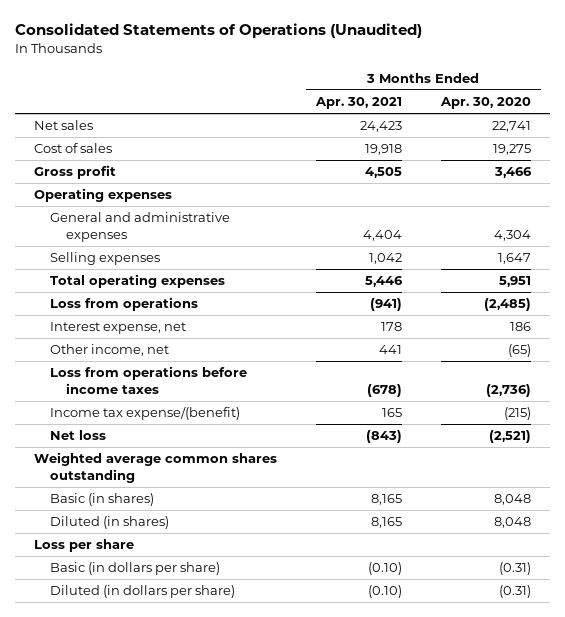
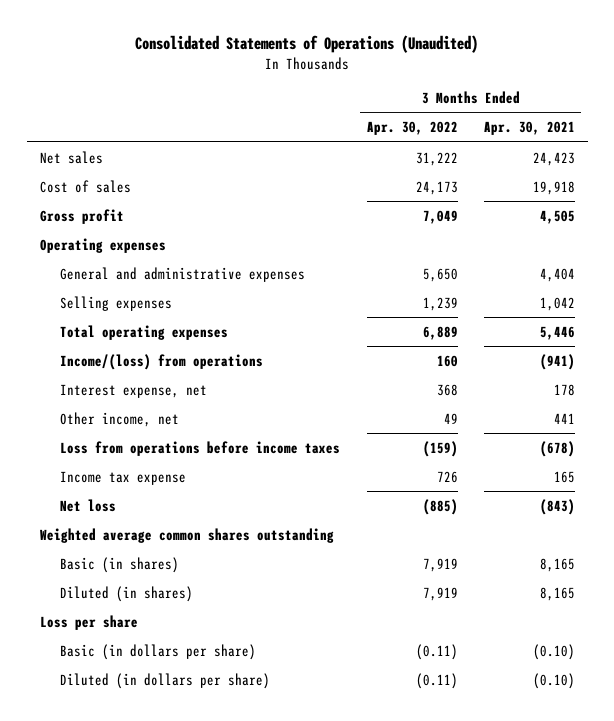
[439,97,531,110] Apr. 30, 2020 -> none
none -> [366,121,458,136] Apr. 30, 2022
[50,297,199,312] Loss from operations -> [60,353,264,370] Income/(loss) from operations
[50,406,241,421] Income tax expense/(benefit) -> [60,470,187,485] Income tax expense

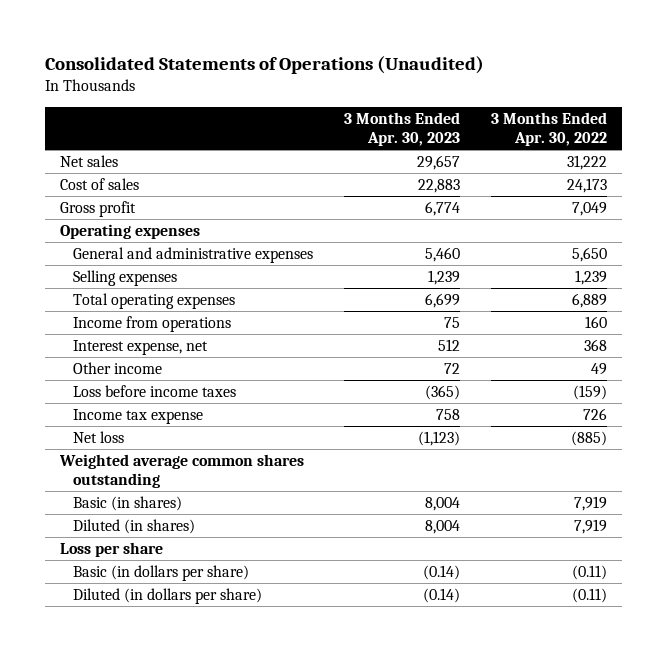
[483,121,575,136] Apr. 30, 2021 -> none
none -> [343,112,460,147] 3 Months Ended Apr. 30, 2023
[60,353,264,370] Income/(loss) from operations -> [73,315,232,332] Income from operations
[60,411,180,427] Other income, net -> [73,361,163,374] Other income
[60,440,341,456] Loss from operations before income taxes -> [73,384,237,397] Loss before income taxes

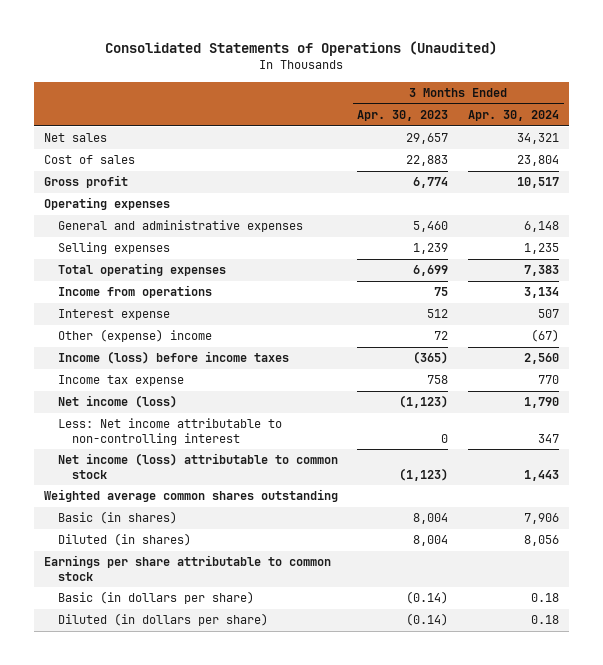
[490,112,607,147] 3 Months Ended Apr. 30, 2022 -> none
none -> [467,110,559,122] Apr. 30, 2024
[73,339,209,355] Interest expense, net -> [57,309,170,321] Interest expense
[73,361,163,374] Other income -> [57,329,212,343] Other (expense) income
[73,384,237,397] Loss before income taxes -> [57,351,289,365] Income (loss) before income taxes
none -> [57,395,177,409] Net income (loss)
none -> [57,418,282,445] Less: Net income attributable to non-controlling interest
[73,430,125,443] Net loss -> [57,453,338,479] Net income (loss) attributable to common stock
[60,541,164,557] Loss per share -> [43,555,331,581] Earnings per share attributable to common stock

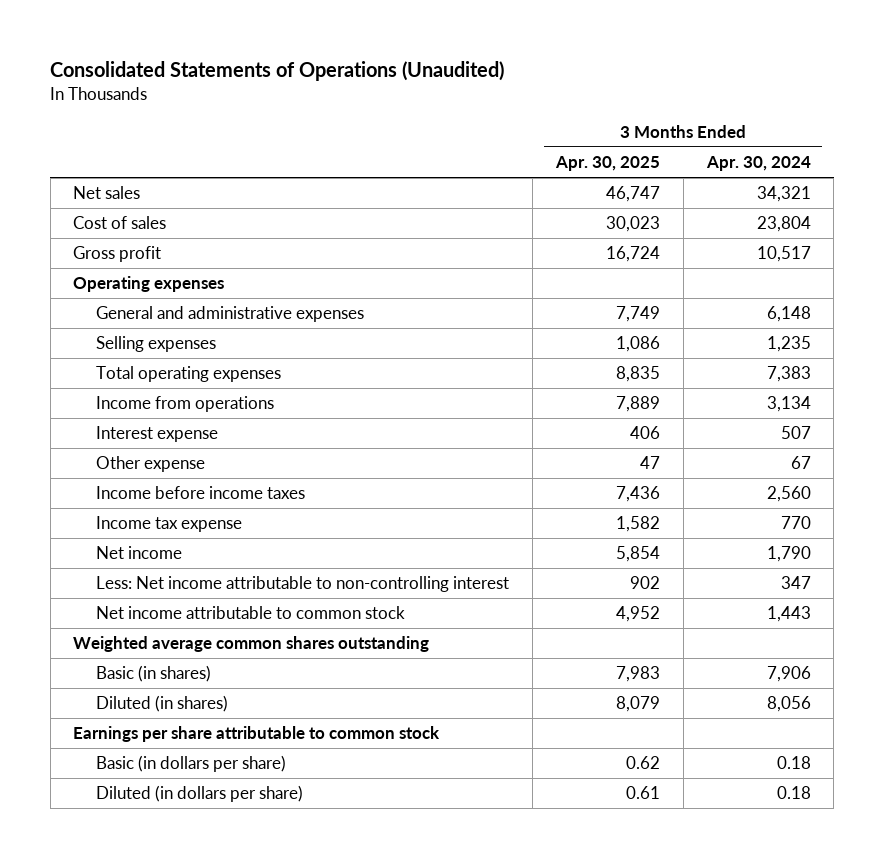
[357,110,449,122] Apr. 30, 2023 -> none
none -> [554,156,660,172] Apr. 30, 2025
[57,329,212,343] Other (expense) income -> [96,456,206,473] Other expense
[530,329,559,343] (67) -> [790,456,811,470] 67
[57,351,289,365] Income (loss) before income taxes -> [96,486,306,500] Income before income taxes
[57,395,177,409] Net income (loss) -> [96,546,183,560] Net income
[57,453,338,479] Net income (loss) attributable to common stock -> [96,606,406,620] Net income attributable to common stock

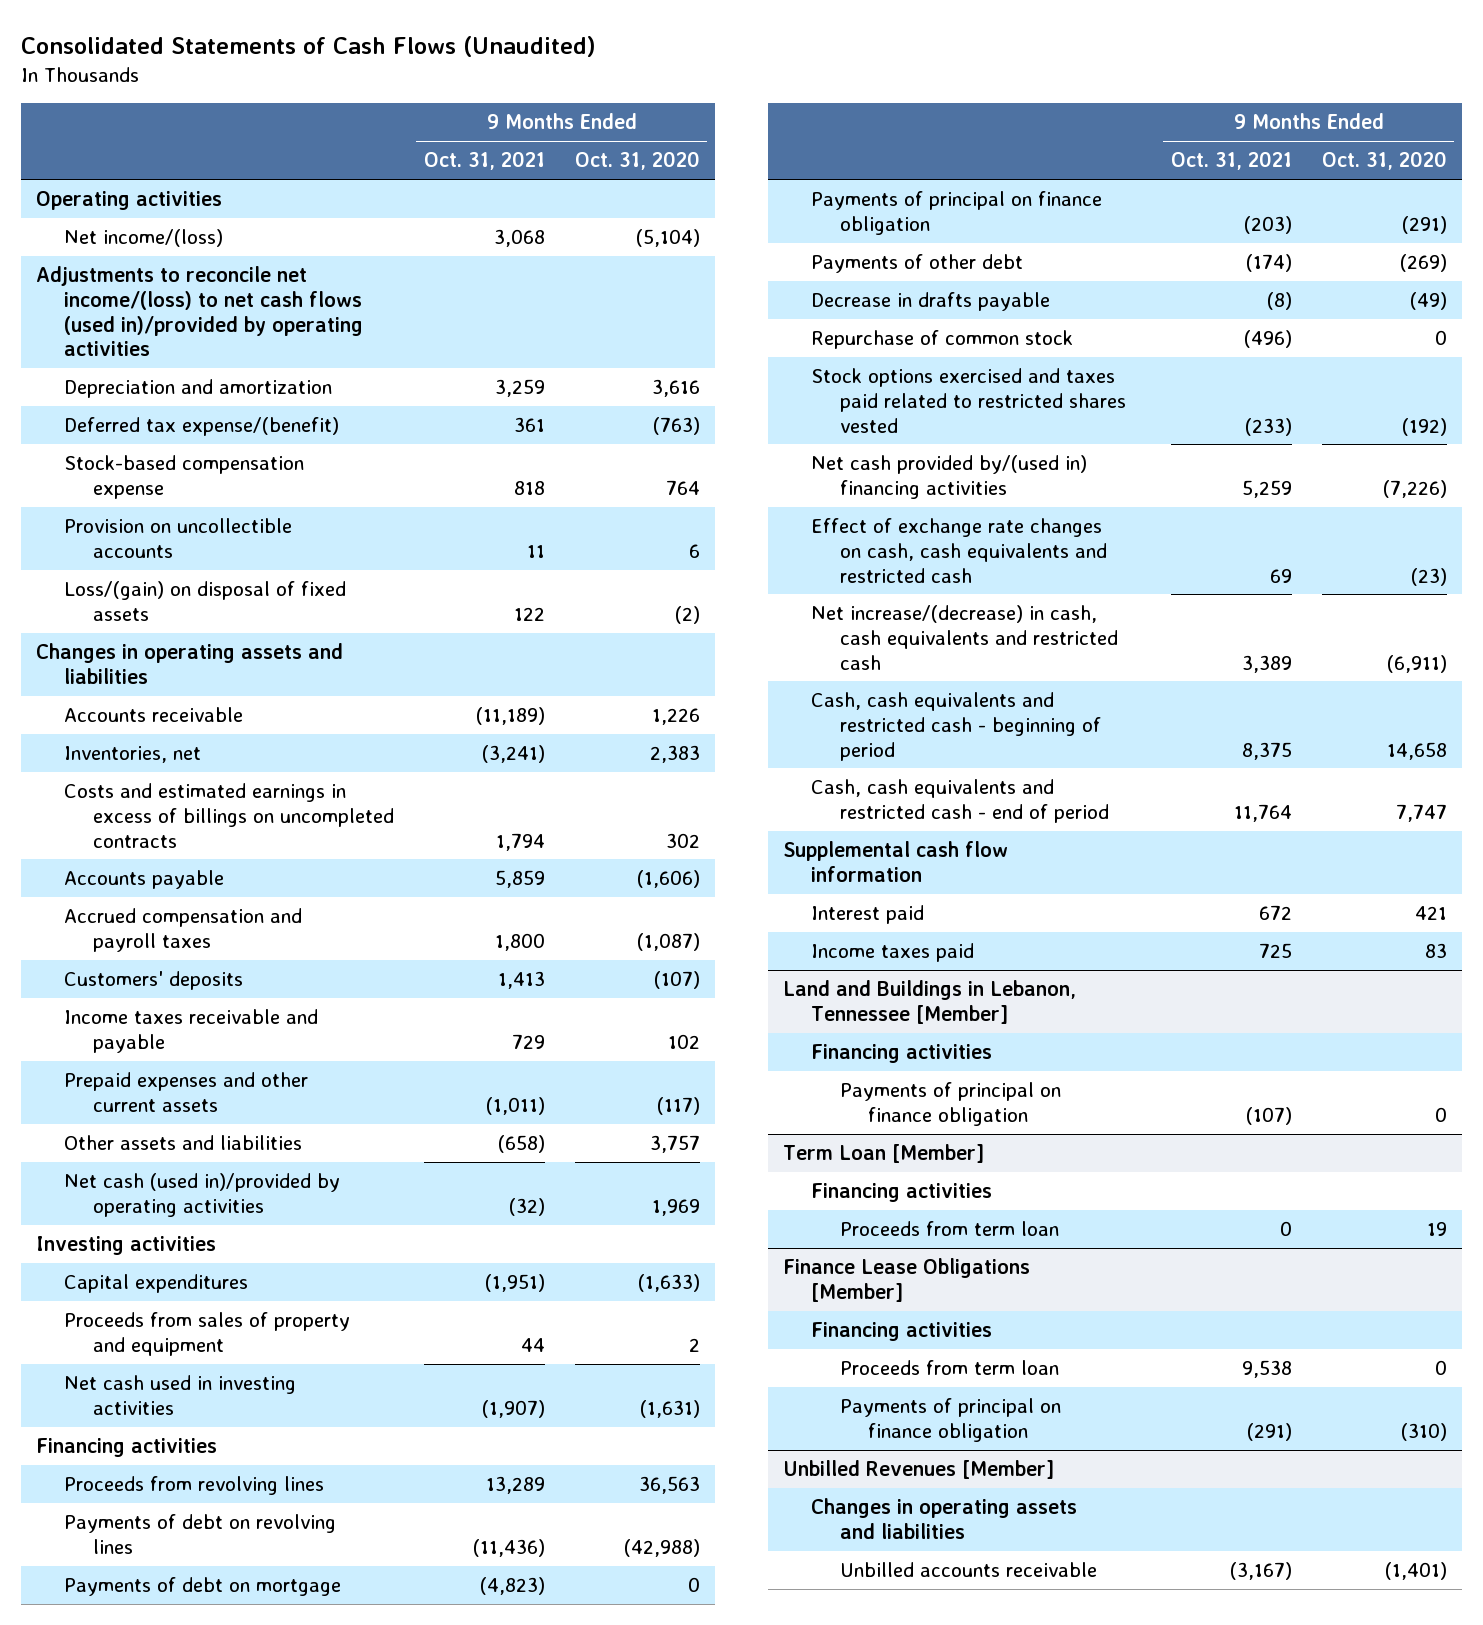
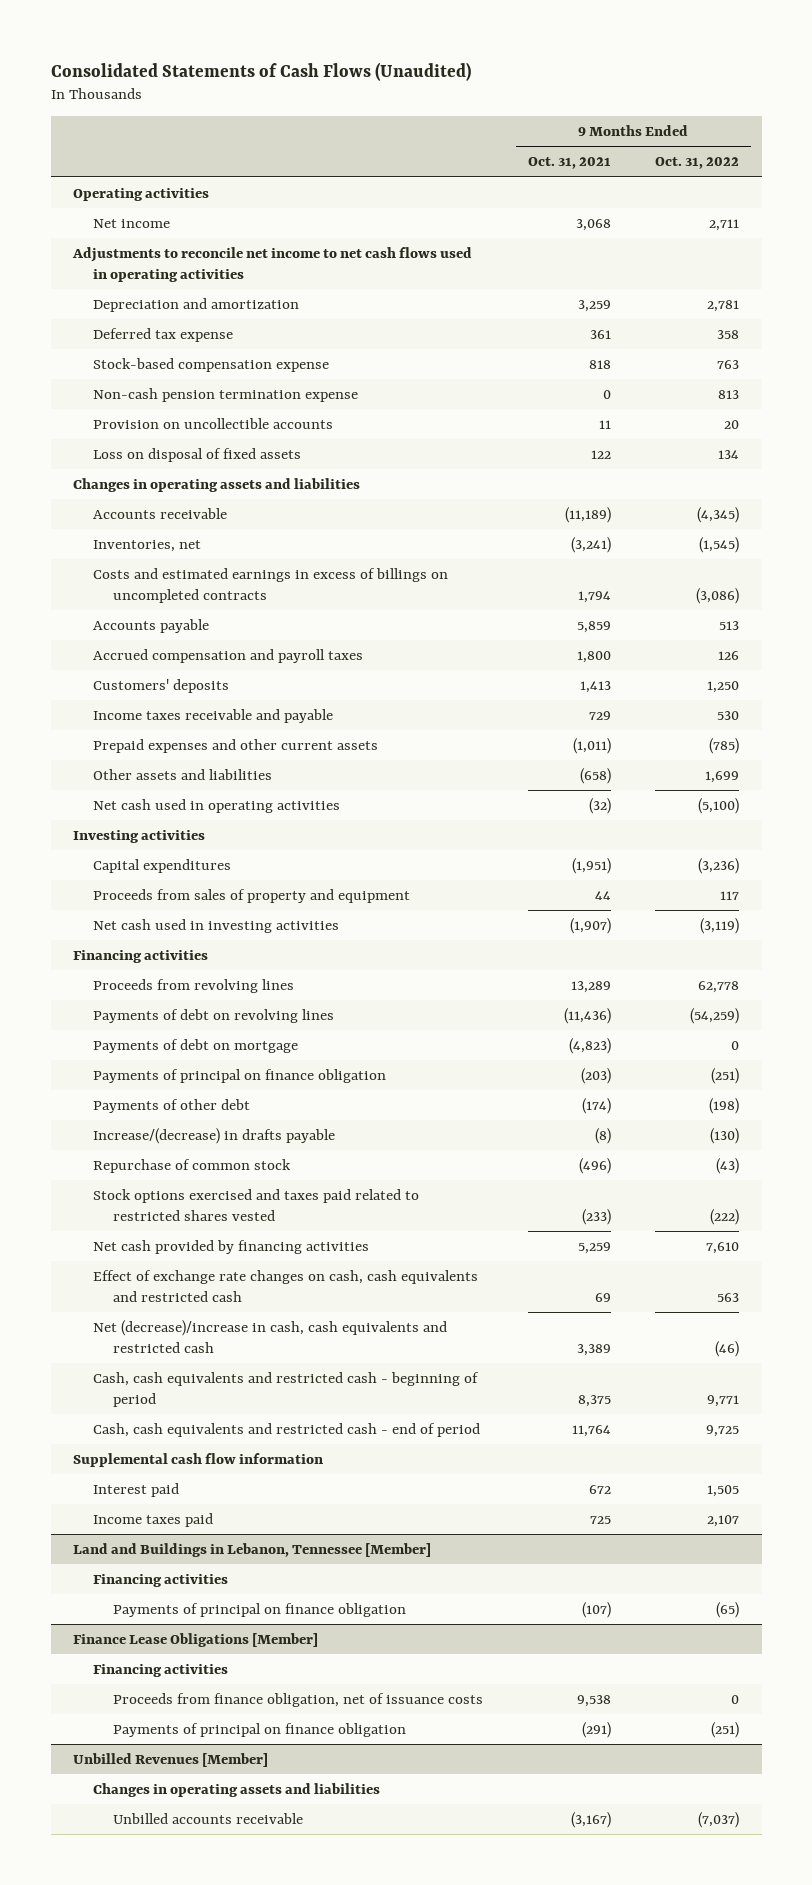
[574,151,700,171] Oct. 31, 2020 -> none
none -> [655,157,740,170] Oct. 31, 2022
[64,229,224,248] Net income/(loss) -> [92,218,170,228] Net income
[35,266,364,357] Adjustments to reconcile net income/(loss) to net cash flows (used in)/provided by operating activities -> [71,246,472,282] Adjustments to reconcile net income to net cash flows used in operating activities
[64,417,340,437] Deferred tax expense/(benefit) -> [92,327,233,342] Deferred tax expense
none -> [92,387,358,402] Non-cash pension termination expense
[64,581,347,621] Loss/(gain) on disposal of fixed assets -> [92,447,301,462] Loss on disposal of fixed assets
[64,1173,341,1217] Net cash (used in)/provided by operating activities -> [92,798,340,813] Net cash used in operating activities
[811,292,1051,312] Decrease in drafts payable -> [92,1127,335,1144] Increase/(decrease) in drafts payable
[811,455,1088,499] Net cash provided by/(used in) financing activities -> [92,1239,369,1254] Net cash provided by financing activities
[811,605,1118,670] Net increase/(decrease) in cash, cash equivalents and restricted cash -> [92,1319,447,1353] Net (decrease)/increase in cash, cash equivalents and restricted cash
[782,1144,984,1164] Term Loan [Member] -> none
[811,1183,993,1203] Financing activities -> none
[839,1221,1059,1237] Proceeds from term loan -> none
[839,1360,1059,1376] Proceeds from term loan -> [112,1692,483,1707] Proceeds from finance obligation, net of issuance costs

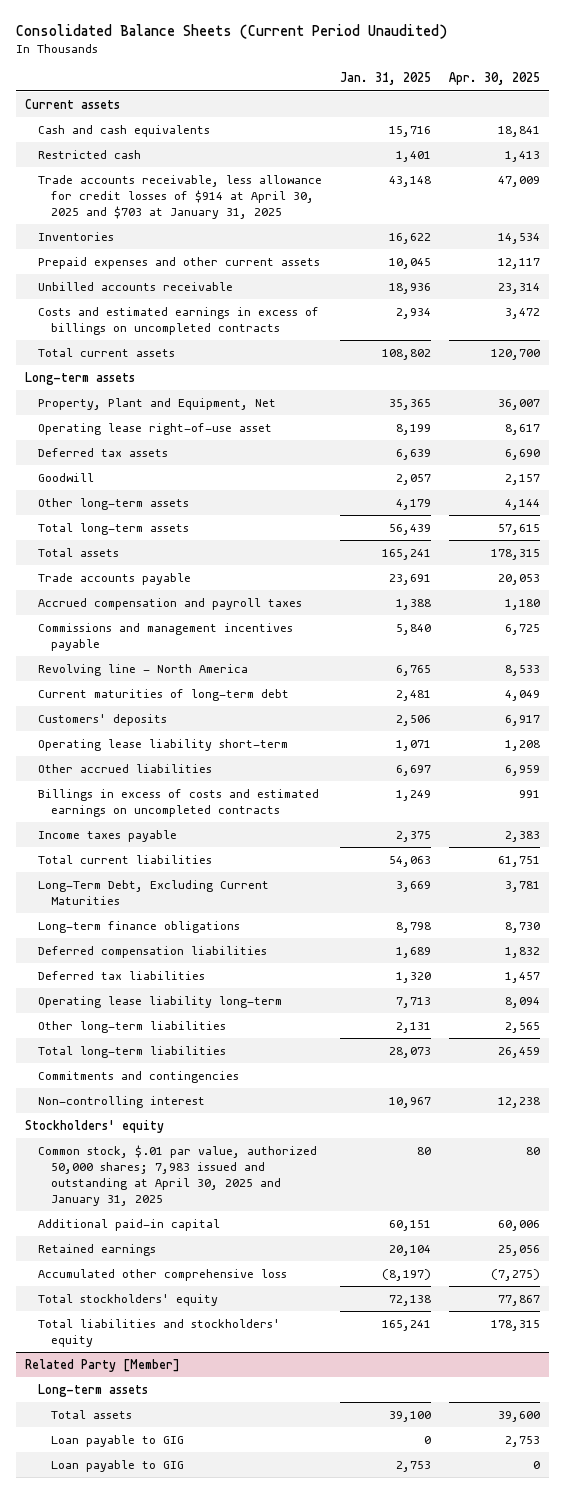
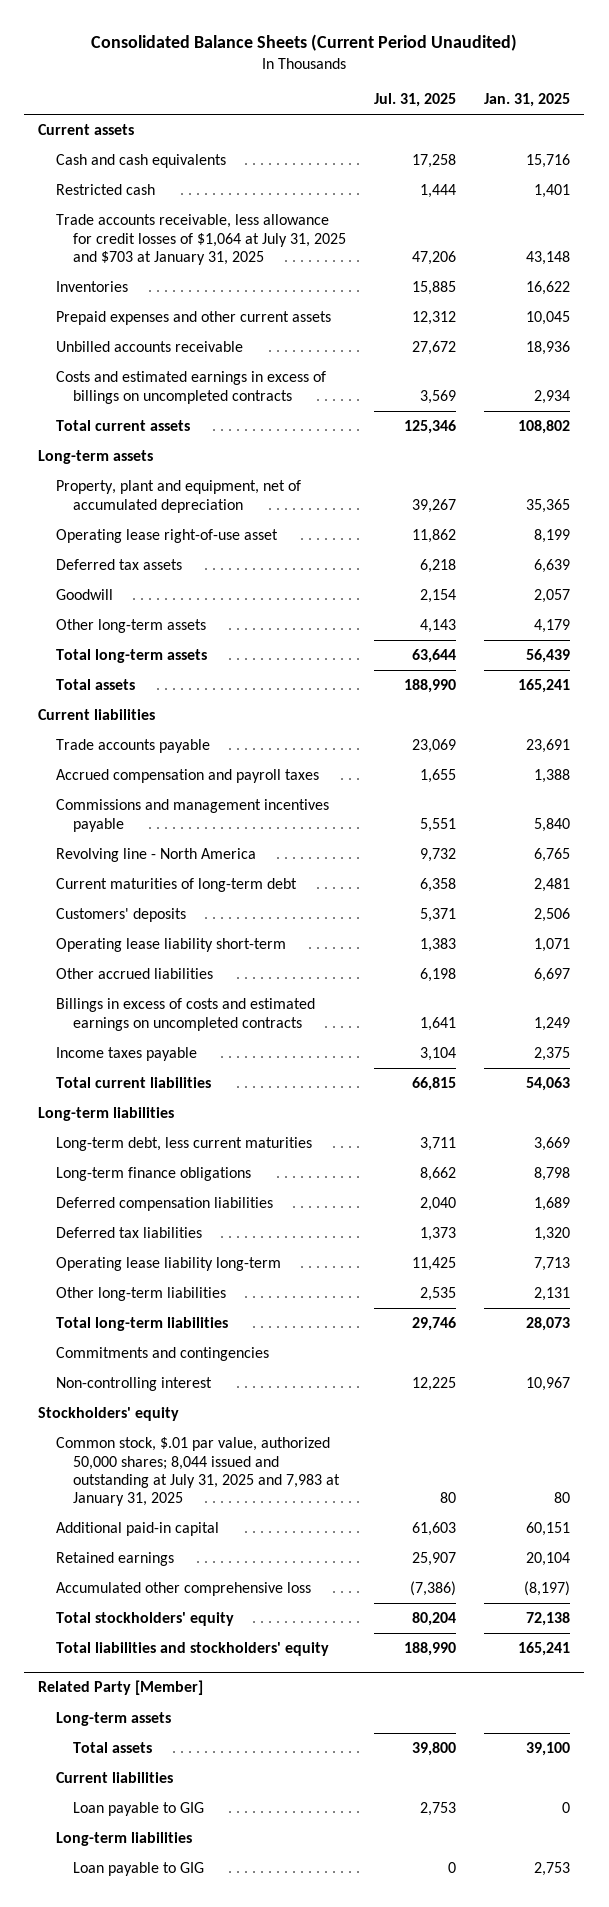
[449,72,541,86] Apr. 30, 2025 -> none
none -> [374,93,457,108] Jul. 31, 2025
[38,174,323,220] Trade accounts receivable, less allowance for credit losses of $914 at April 30, 2025 and $703 at January 31, 2025 -> [55,214,346,265] Trade accounts receivable, less allowance for credit losses of $1,064 at July 31, 2025 and $703 at January 31, 2025
[38,397,277,410] Property, Plant and Equipment, Net -> [55,480,301,513] Property, plant and equipment, net of accumulated depreciation
none -> [38,709,156,721] Current liabilities
none -> [38,1107,175,1122] Long-term liabilities
[38,879,270,905] Long-Term Debt, Excluding Current Maturities -> [55,1137,312,1152] Long-term debt, less current maturities
[38,1144,318,1207] Common stock, $.01 par value, authorized 50,000 shares; 7,983 issued and outstanding at April 30, 2025 and January 31, 2025 -> [55,1437,340,1507] Common stock, $.01 par value, authorized 50,000 shares; 8,044 issued and outstanding at July 31, 2025 and 7,983 at January 31, 2025
none -> [55,1772,173,1784] Current liabilities
none -> [55,1832,192,1847] Long-term liabilities

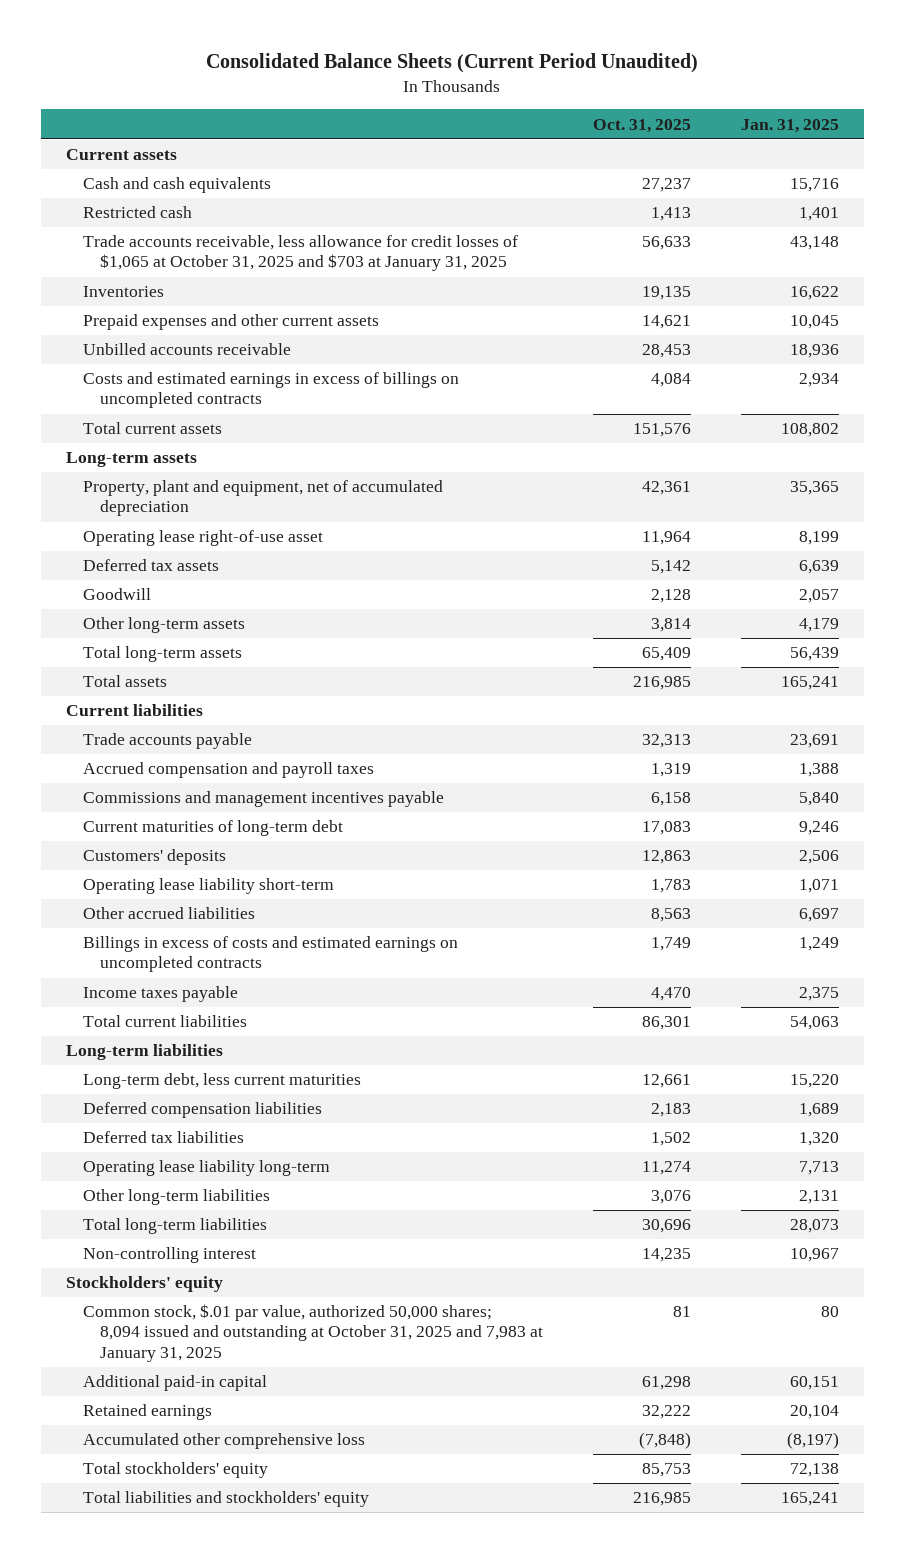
[374,93,457,108] Jul. 31, 2025 -> none
none -> [592,118,691,133] Oct. 31, 2025
[55,214,346,265] Trade accounts receivable, less allowance for credit losses of $1,064 at July 31, 2025 and $703 at January 31, 2025 -> [82,235,518,272] Trade accounts receivable, less allowance for credit losses of $1,065 at October 31, 2025 and $703 at January 31, 2025
[55,848,256,863] Revolving line - North America -> none
[534,878,571,893] 2,481 -> [798,821,839,836] 9,246
[55,1167,251,1182] Long-term finance obligations -> none
[534,1137,571,1152] 3,669 -> [789,1074,839,1089] 15,220
[55,1347,269,1362] Commitments and contingencies -> none
[55,1437,340,1507] Common stock, $.01 par value, authorized 50,000 shares; 8,044 issued and outstanding at July 31, 2025 and 7,983 at January 31, 2025 -> [82,1304,543,1362] Common stock, $.01 par value, authorized 50,000 shares; 8,094 issued and outstanding at October 31, 2025 and 7,983 at January 31, 2025
[38,1680,204,1696] Related Party [Member] -> none
[55,1712,171,1727] Long-term assets -> none
[72,1742,152,1754] Total assets -> none
[55,1772,173,1784] Current liabilities -> none
[72,1802,204,1817] Loan payable to GIG -> none
[55,1832,192,1847] Long-term liabilities -> none
[72,1862,204,1877] Loan payable to GIG -> none

